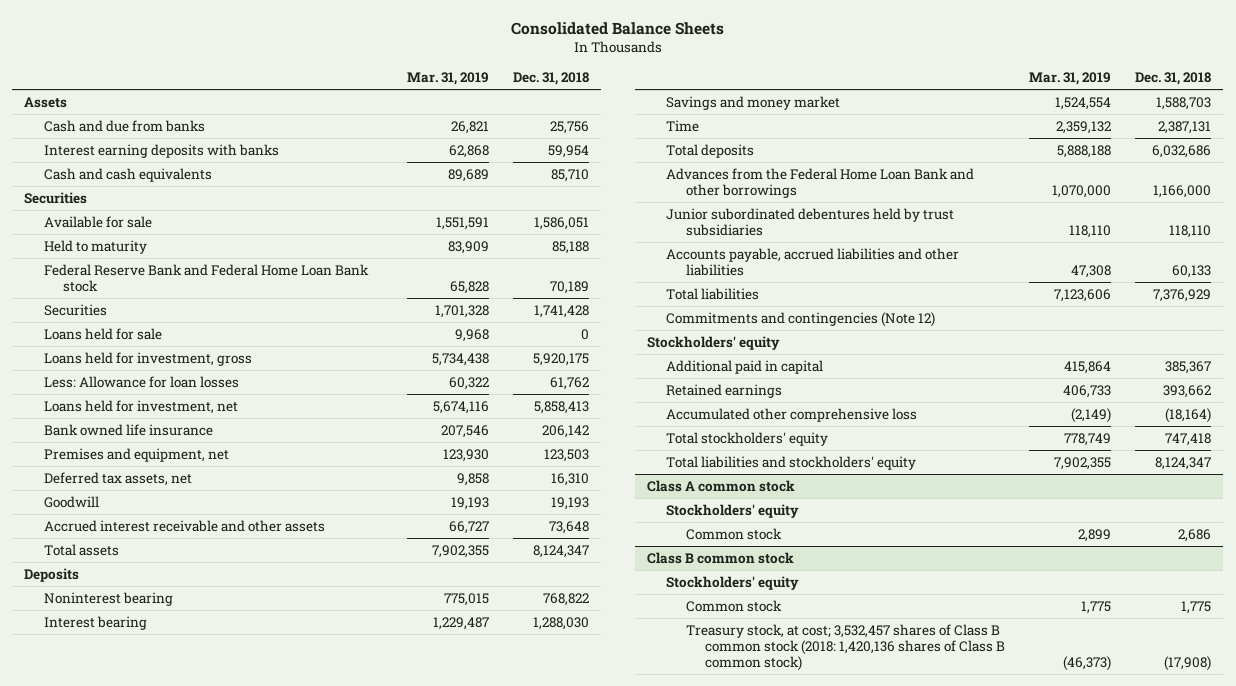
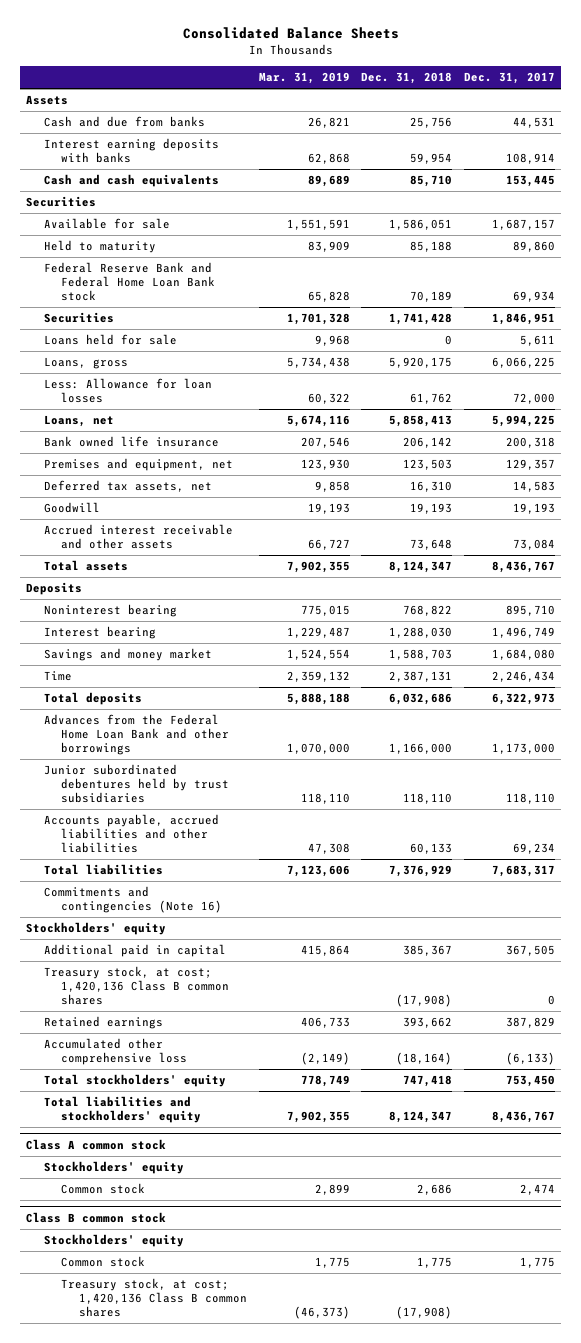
none -> [464,72,556,85] Dec. 31, 2017
[43,351,252,366] Loans held for investment, gross -> [43,357,128,370] Loans, gross
[43,399,238,414] Loans held for investment, net -> [43,415,114,428] Loans, net
[666,311,936,327] Commitments and contingencies (Note 12) -> [43,886,223,913] Commitments and contingencies (Note 16)
none -> [43,966,230,1005] Treasury stock, at cost; 1,420,136 Class B common shares
[685,623,1006,671] Treasury stock, at cost; 3,532,457 shares of Class B common stock (2018: 1,420,136 shares of Class B common stock) -> [61,1278,247,1317] Treasury stock, at cost; 1,420,136 Class B common shares

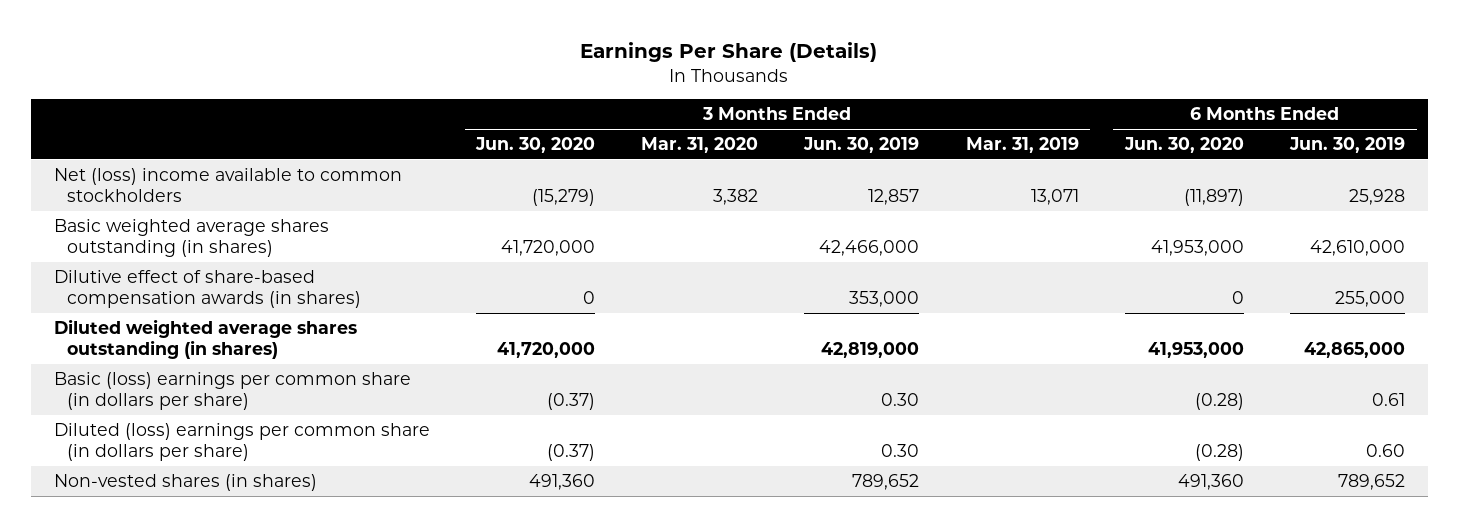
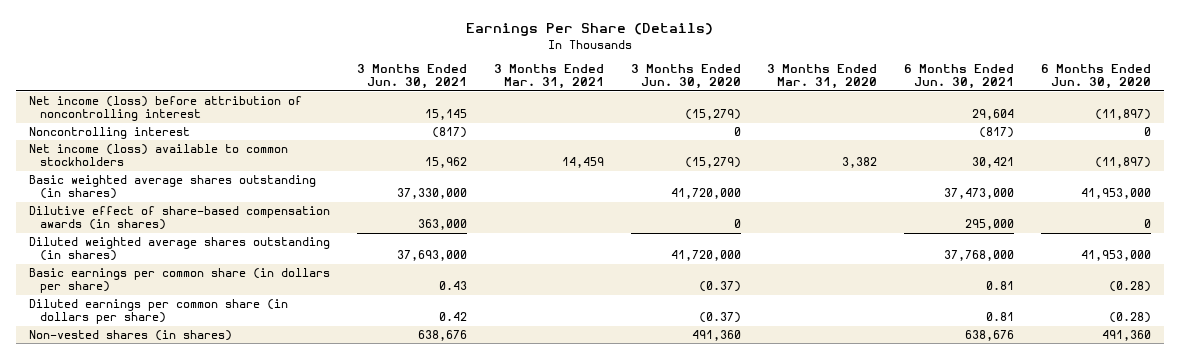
[803,136,920,153] Jun. 30, 2019 -> none
[965,136,1079,153] Mar. 31, 2019 -> none
[1289,136,1406,153] Jun. 30, 2019 -> none
none -> [357,63,468,90] 3 Months Ended Jun. 30, 2021
none -> [493,63,604,90] 3 Months Ended Mar. 31, 2021
none -> [904,63,1015,90] 6 Months Ended Jun. 30, 2021
none -> [29,95,303,122] Net income (loss) before attribution of noncontrolling interest
none -> [29,126,191,139] Noncontrolling interest
[53,167,402,203] Net (loss) income available to common stockholders -> [29,143,289,167] Net income (loss) available to common stockholders
[53,371,411,411] Basic (loss) earnings per common share (in dollars per share) -> [29,267,331,294] Basic earnings per common share (in dollars per share)
[53,422,430,462] Diluted (loss) earnings per common share (in dollars per share) -> [29,298,289,325] Diluted earnings per common share (in dollars per share)

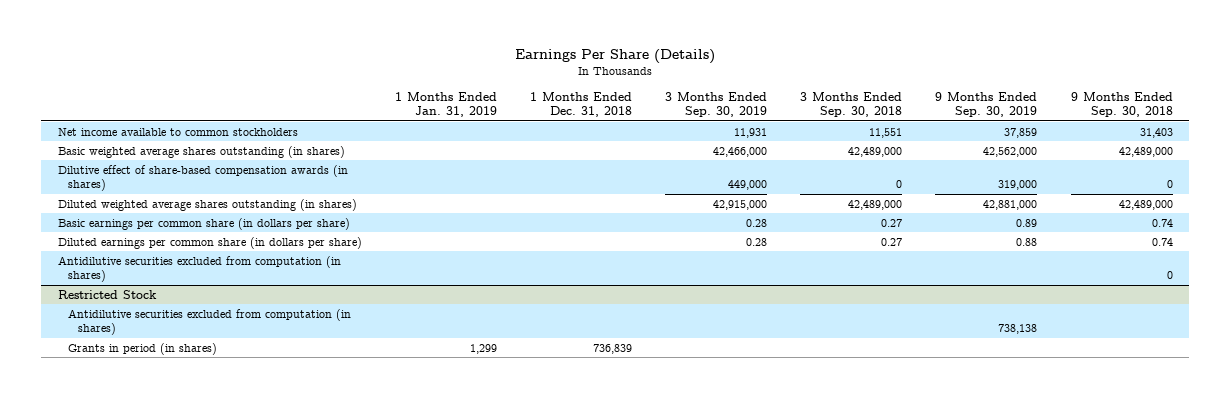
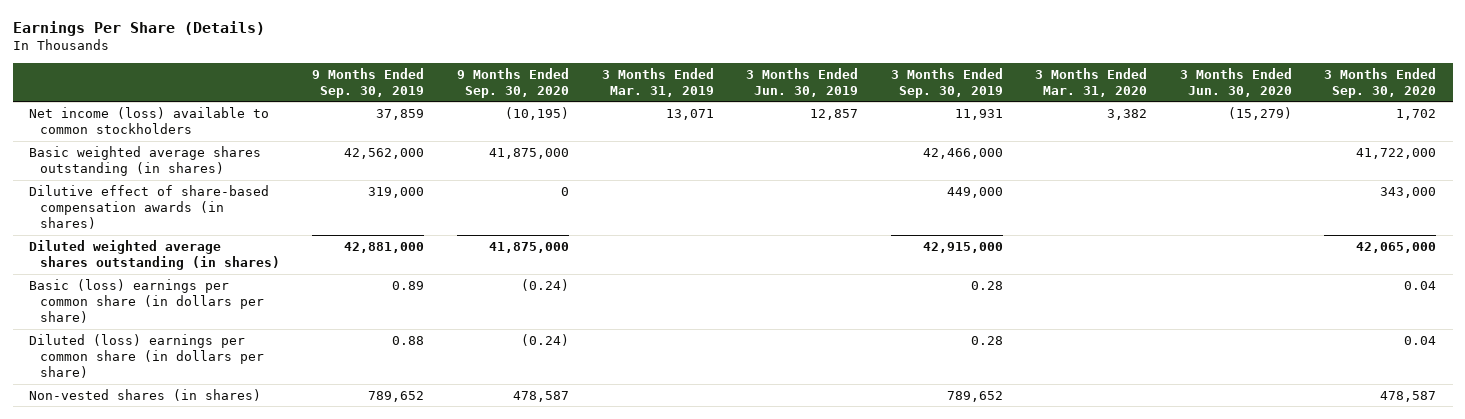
[394,91,497,117] 1 Months Ended Jan. 31, 2019 -> none
[530,91,633,117] 1 Months Ended Dec. 31, 2018 -> none
[800,91,903,117] 3 Months Ended Sep. 30, 2018 -> none
[1070,91,1173,117] 9 Months Ended Sep. 30, 2018 -> none
none -> [457,67,570,98] 9 Months Ended Sep. 30, 2020
none -> [601,67,714,97] 3 Months Ended Mar. 31, 2019
none -> [746,67,859,97] 3 Months Ended Jun. 30, 2019
none -> [1035,67,1148,97] 3 Months Ended Mar. 31, 2020
none -> [1179,67,1292,97] 3 Months Ended Jun. 30, 2020
none -> [1324,67,1437,98] 3 Months Ended Sep. 30, 2020
[57,127,298,136] Net income available to common stockholders -> [28,106,269,135] Net income (loss) available to common stockholders
[57,255,341,282] Antidilutive securities excluded from computation (in shares) -> none
[57,289,157,299] Restricted Stock -> none
[67,308,351,335] Antidilutive securities excluded from computation (in shares) -> none
[67,342,217,355] Grants in period (in shares) -> none
[57,217,350,230] Basic earnings per common share (in dollars per share) -> [28,278,264,324] Basic (loss) earnings per common share (in dollars per share)
[57,236,362,249] Diluted earnings per common share (in dollars per share) -> [28,333,264,379] Diluted (loss) earnings per common share (in dollars per share)
none -> [28,388,261,401] Non-vested shares (in shares)

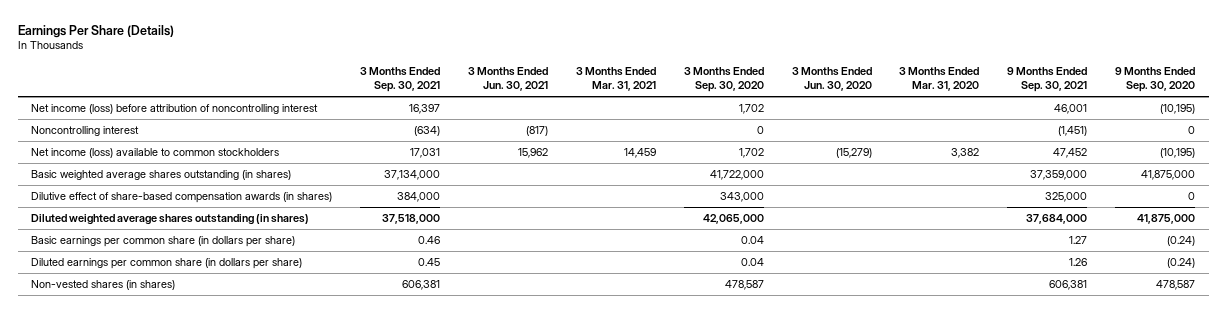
[312,67,425,98] 9 Months Ended Sep. 30, 2019 -> none
[601,67,714,97] 3 Months Ended Mar. 31, 2019 -> none
[746,67,859,97] 3 Months Ended Jun. 30, 2019 -> none
[890,67,1003,98] 3 Months Ended Sep. 30, 2019 -> none
none -> [360,67,441,93] 3 Months Ended Sep. 30, 2021
none -> [468,67,549,92] 3 Months Ended Jun. 30, 2021
none -> [575,67,656,92] 3 Months Ended Mar. 31, 2021
none -> [1007,67,1088,93] 9 Months Ended Sep. 30, 2021
none -> [31,103,319,114] Net income (loss) before attribution of noncontrolling interest
none -> [31,125,140,136] Noncontrolling interest
[28,278,264,324] Basic (loss) earnings per common share (in dollars per share) -> [31,235,296,247] Basic earnings per common share (in dollars per share)
[28,333,264,379] Diluted (loss) earnings per common share (in dollars per share) -> [31,257,303,269] Diluted earnings per common share (in dollars per share)

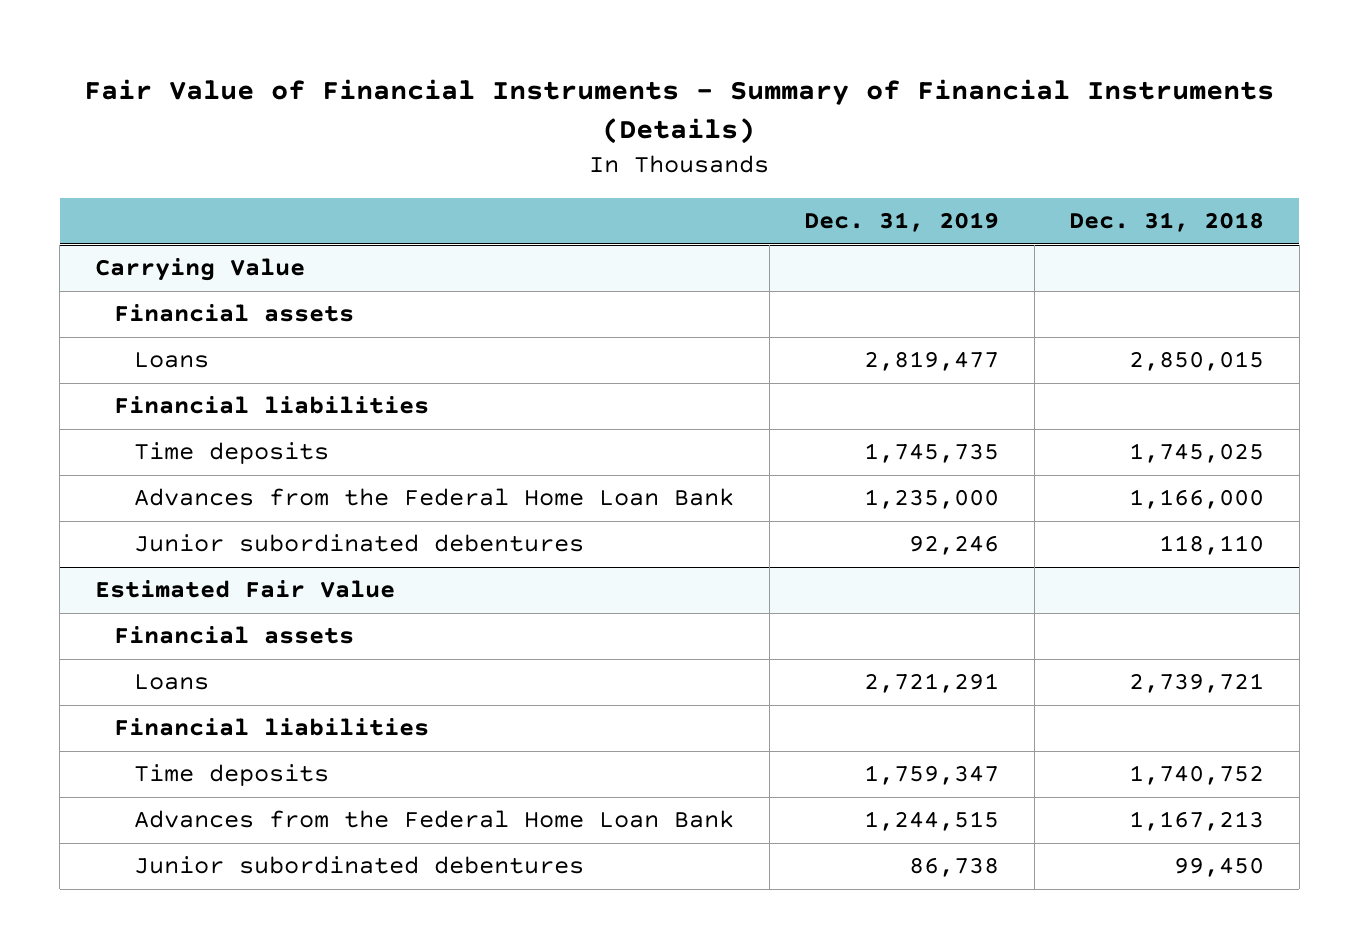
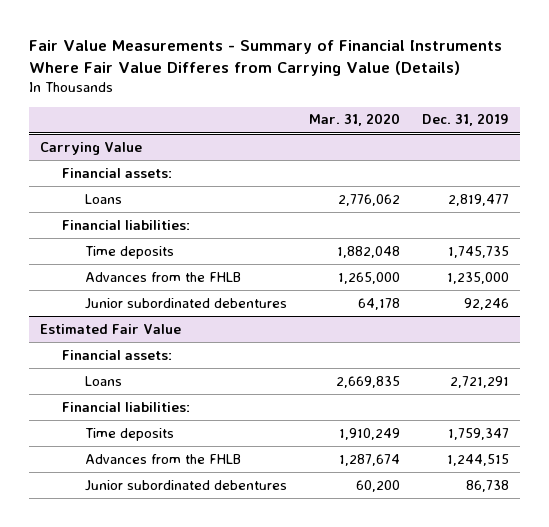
[84,78,1275,145] Fair Value of Financial Instruments - Summary of Financial Instruments (Details) -> [28,39,502,76] Fair Value Measurements - Summary of Financial Instruments Where Fair Value Differes from Carrying Value (Details)
[1069,212,1265,233] Dec. 31, 2018 -> none
none -> [309,113,401,127] Mar. 31, 2020
[114,304,355,323] Financial assets -> [62,167,173,178] Financial assets:
[114,396,430,415] Financial liabilities -> [62,219,191,230] Financial liabilities:
[134,488,735,507] Advances from the Federal Home Loan Bank -> [85,271,242,282] Advances from the FHLB
[114,626,355,645] Financial assets -> [62,349,173,360] Financial assets:
[114,718,430,737] Financial liabilities -> [62,401,191,412] Financial liabilities:
[134,810,735,829] Advances from the Federal Home Loan Bank -> [85,453,242,464] Advances from the FHLB

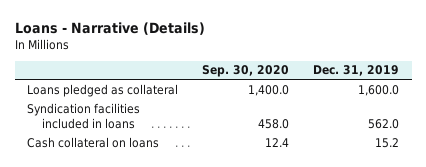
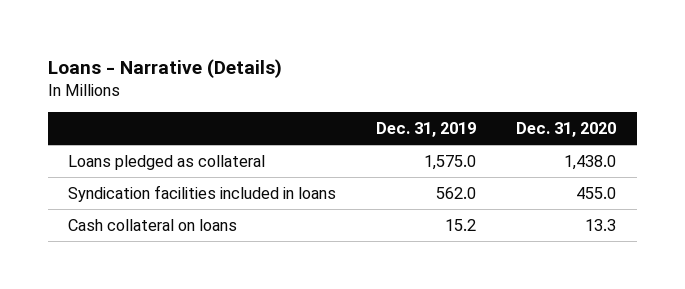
[202,65,290,78] Sep. 30, 2020 -> none
none -> [516,121,617,137] Dec. 31, 2020
[358,84,400,96] 1,600.0 -> [424,154,477,170] 1,575.0

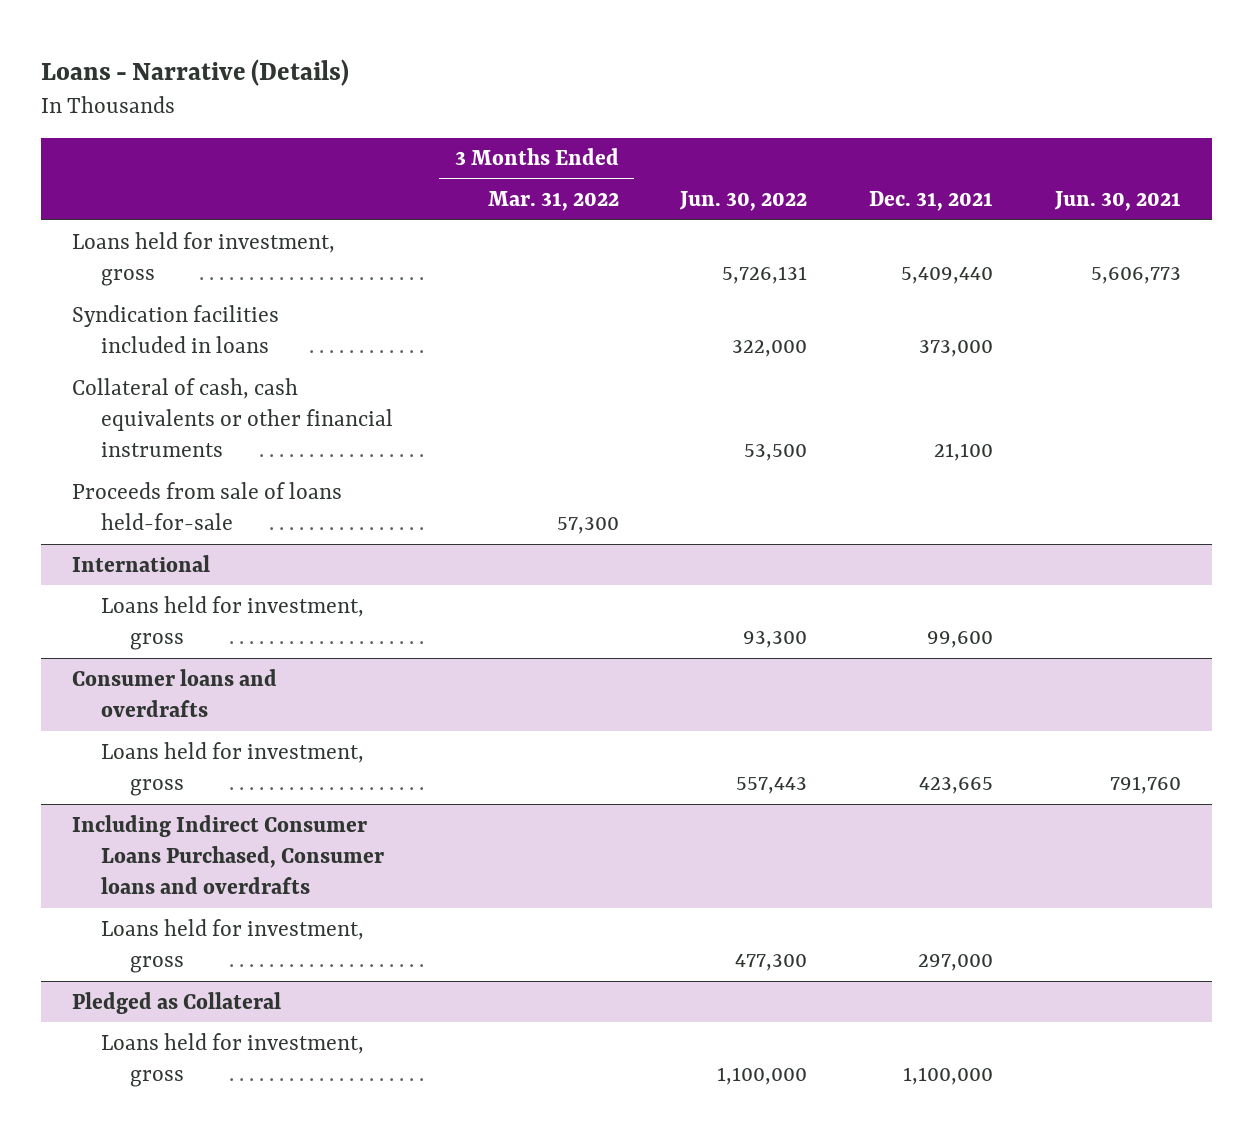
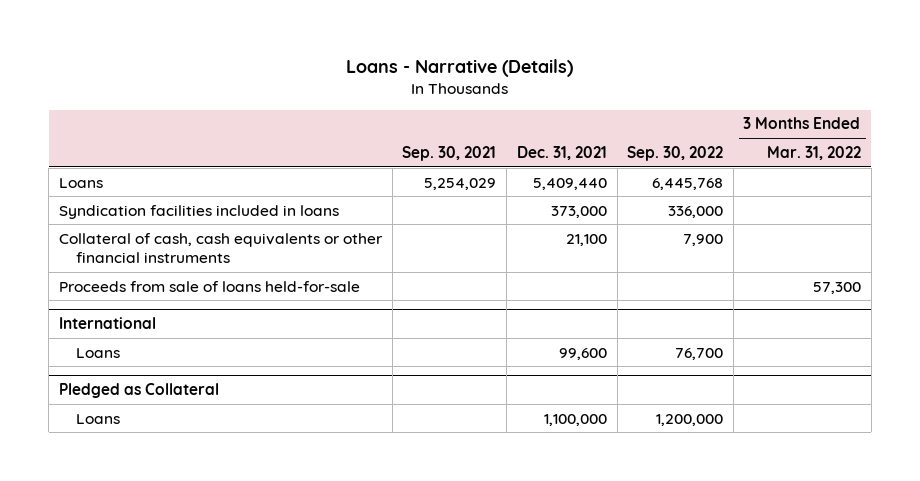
[679,191,808,212] Jun. 30, 2022 -> none
[1053,191,1181,212] Jun. 30, 2021 -> none
none -> [402,145,497,161] Sep. 30, 2021
none -> [627,145,724,161] Sep. 30, 2022
[72,231,336,287] Loans held for investment, gross -> [59,177,104,188] Loans
[72,668,278,718] Consumer loans and overdrafts -> none
[100,741,364,797] Loans held for investment, gross -> none
[72,814,384,895] Including Indirect Consumer Loans Purchased, Consumer loans and overdrafts -> none
[100,918,364,974] Loans held for investment, gross -> none
[100,595,364,651] Loans held for investment, gross -> [76,347,121,358] Loans
[100,1032,364,1088] Loans held for investment, gross -> none
none -> [76,413,121,424] Loans

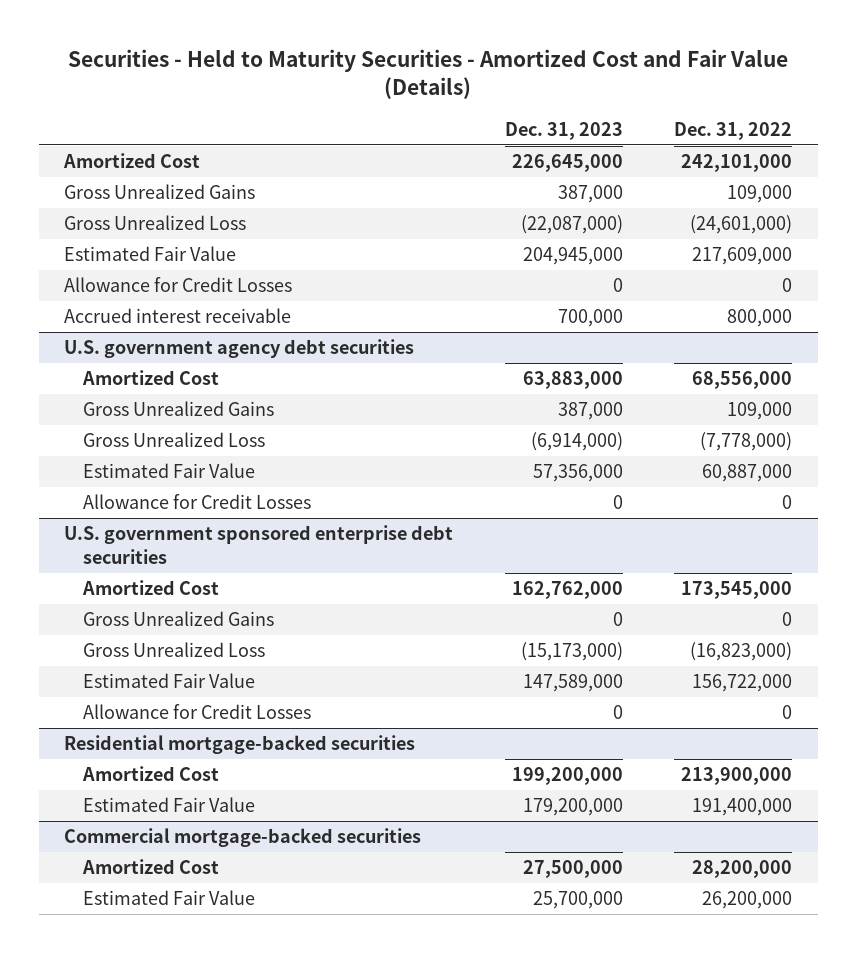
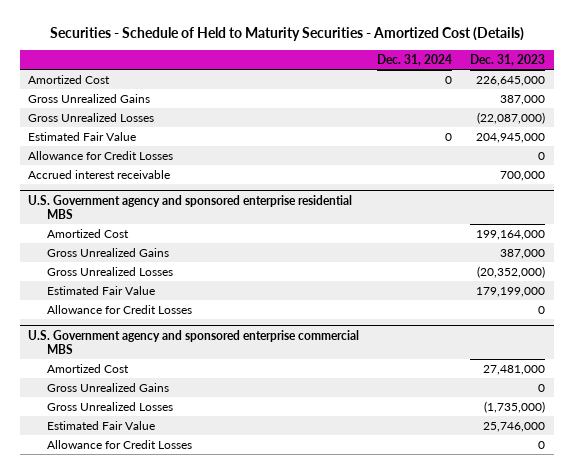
[68,48,789,100] Securities - Held to Maturity Securities - Amortized Cost and Fair Value (Details) -> [49,26,524,41] Securities - Schedule of Held to Maturity Securities - Amortized Cost (Details)
[674,121,793,140] Dec. 31, 2022 -> none
none -> [377,53,453,66] Dec. 31, 2024
[64,215,247,231] Gross Unrealized Loss -> [28,112,155,122] Gross Unrealized Losses
[64,339,415,359] U.S. government agency debt securities -> none
none -> [28,194,353,219] U.S. Government agency and sponsored enterprise residential MBS
[522,371,623,390] 63,883,000 -> [476,229,546,240] 199,164,000
[83,432,266,448] Gross Unrealized Loss -> [47,266,174,276] Gross Unrealized Losses
[530,432,623,452] (6,914,000) -> [477,265,546,278] (20,352,000)
[532,464,623,483] 57,356,000 -> [476,286,546,297] 179,199,000
[64,525,454,564] U.S. government sponsored enterprise debt securities -> none
none -> [28,329,360,354] U.S. Government agency and sponsored enterprise commercial MBS
[511,581,623,600] 162,762,000 -> [483,364,546,375] 27,481,000
[83,642,266,658] Gross Unrealized Loss -> [47,401,174,411] Gross Unrealized Losses
[520,642,623,662] (15,173,000) -> [484,400,546,413] (1,735,000)
[522,674,623,693] 147,589,000 -> [483,421,546,432] 25,746,000
[64,735,416,755] Residential mortgage-backed securities -> none
[82,766,220,782] Amortized Cost -> none
[83,797,256,813] Estimated Fair Value -> none
[64,828,422,848] Commercial mortgage-backed securities -> none
[82,859,220,875] Amortized Cost -> none
[83,890,256,906] Estimated Fair Value -> none

